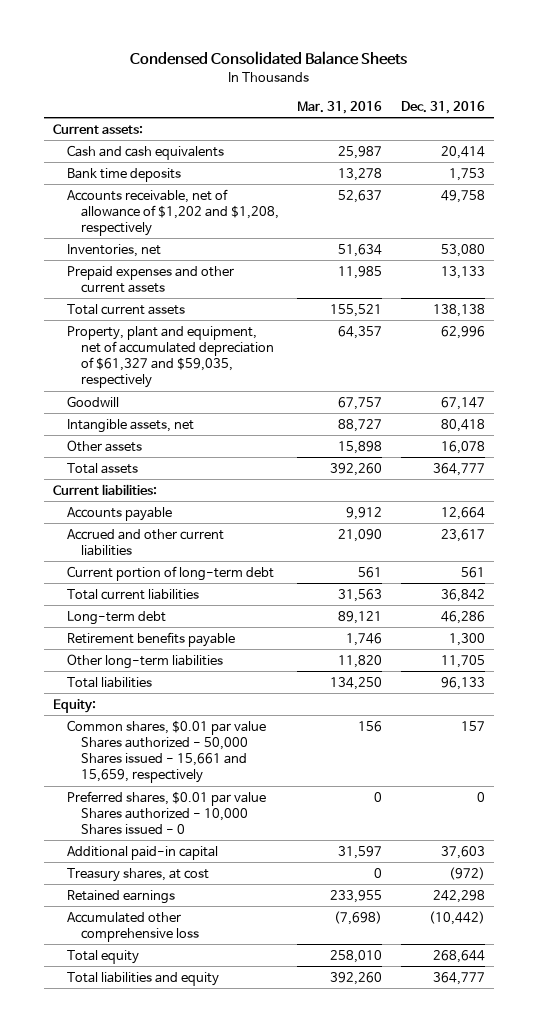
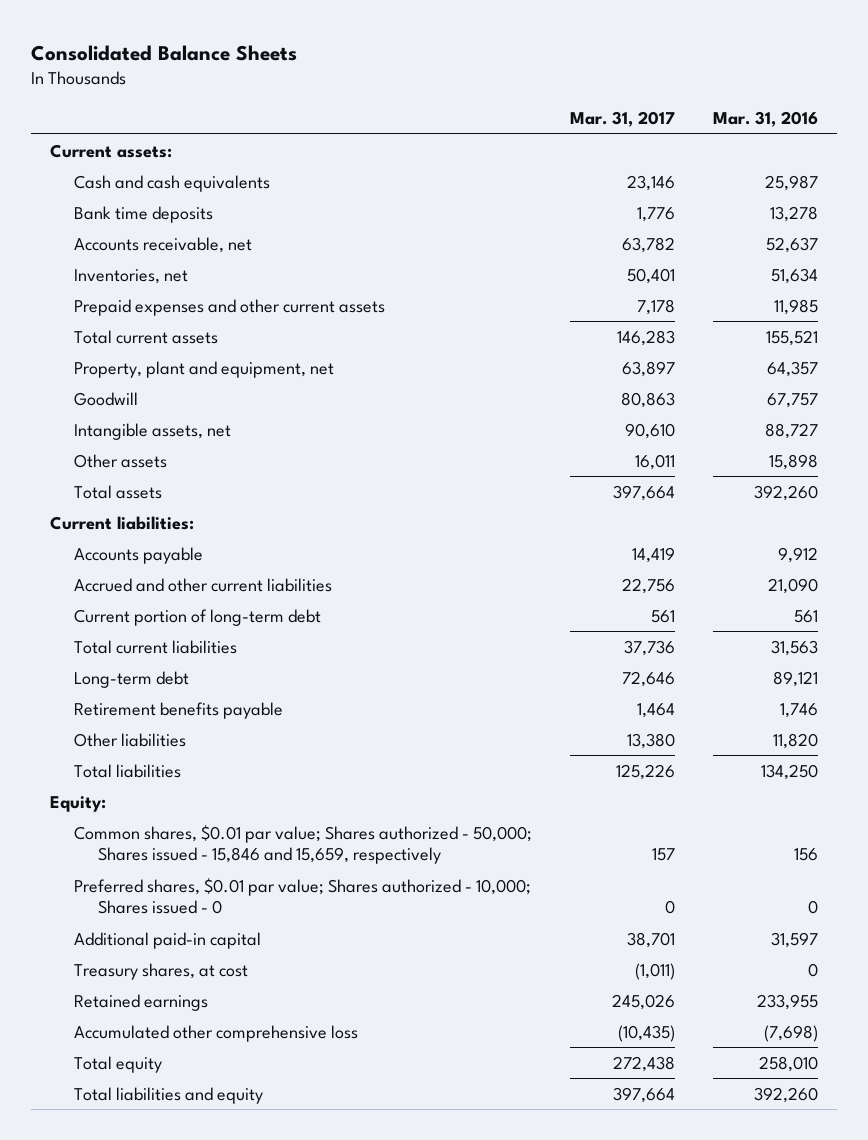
[130,51,408,66] Condensed Consolidated Balance Sheets -> [31,44,298,61] Consolidated Balance Sheets
[400,100,485,114] Dec. 31, 2016 -> none
none -> [570,110,676,127] Mar. 31, 2017
[67,188,279,237] Accounts receivable, net of allowance of $1,202 and $1,208, respectively -> [74,236,253,253] Accounts receivable, net
[67,325,274,389] Property, plant and equipment, net of accumulated depreciation of $61,327 and $59,035, respectively -> [74,360,335,378] Property, plant and equipment, net
[67,653,224,669] Other long-term liabilities -> [74,732,187,747] Other liabilities
[67,719,267,784] Common shares, $0.01 par value Shares authorized - 50,000 Shares issued - 15,661 and 15,659, respectively -> [74,824,533,865] Common shares, $0.01 par value; Shares authorized - 50,000; Shares issued - 15,846 and 15,659, respectively
[67,790,267,836] Preferred shares, $0.01 par value Shares authorized - 10,000 Shares issued - 0 -> [74,877,532,915] Preferred shares, $0.01 par value; Shares authorized - 10,000; Shares issued - 0

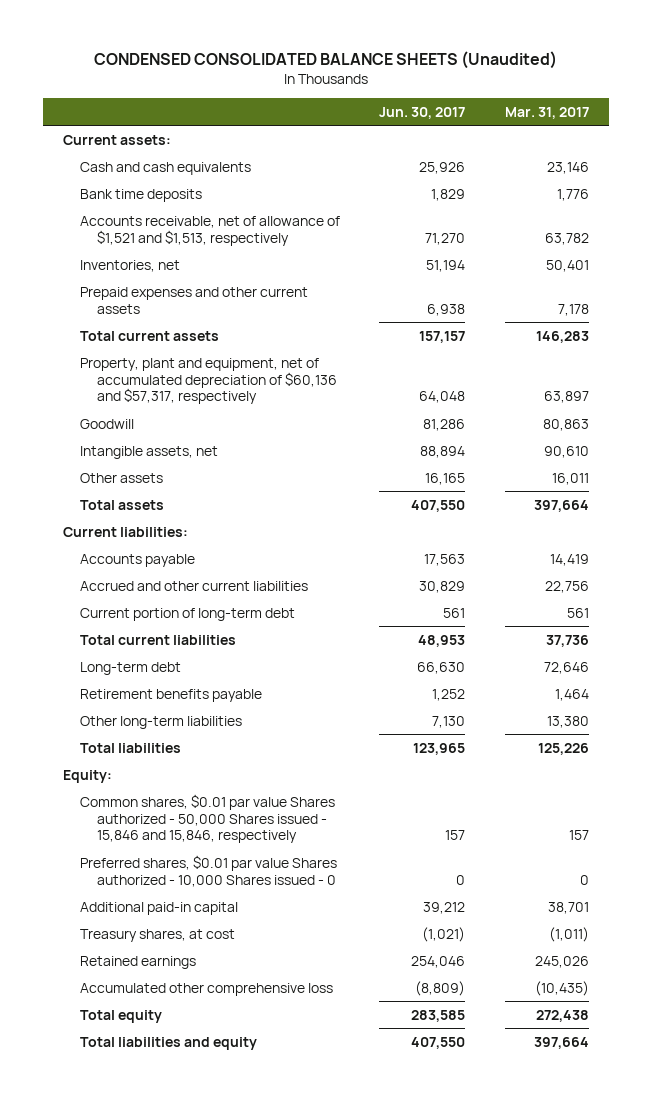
[31,44,298,61] Consolidated Balance Sheets -> [93,51,557,70] CONDENSED CONSOLIDATED BALANCE SHEETS (Unaudited)
[712,110,818,127] Mar. 31, 2016 -> none
none -> [379,106,466,119] Jun. 30, 2017
[74,236,253,253] Accounts receivable, net -> [79,215,340,246] Accounts receivable, net of allowance of $1,521 and $1,513, respectively
[74,360,335,378] Property, plant and equipment, net -> [79,357,337,405] Property, plant and equipment, net of accumulated depreciation of $60,136 and $57,317, respectively
[74,732,187,747] Other liabilities -> [79,715,242,729] Other long-term liabilities
[74,824,533,865] Common shares, $0.01 par value; Shares authorized - 50,000; Shares issued - 15,846 and 15,659, respectively -> [79,793,335,844] Common shares, $0.01 par value Shares authorized - 50,000 Shares issued - 15,846 and 15,846, respectively
[74,877,532,915] Preferred shares, $0.01 par value; Shares authorized - 10,000; Shares issued - 0 -> [79,854,337,887] Preferred shares, $0.01 par value Shares authorized - 10,000 Shares issued - 0

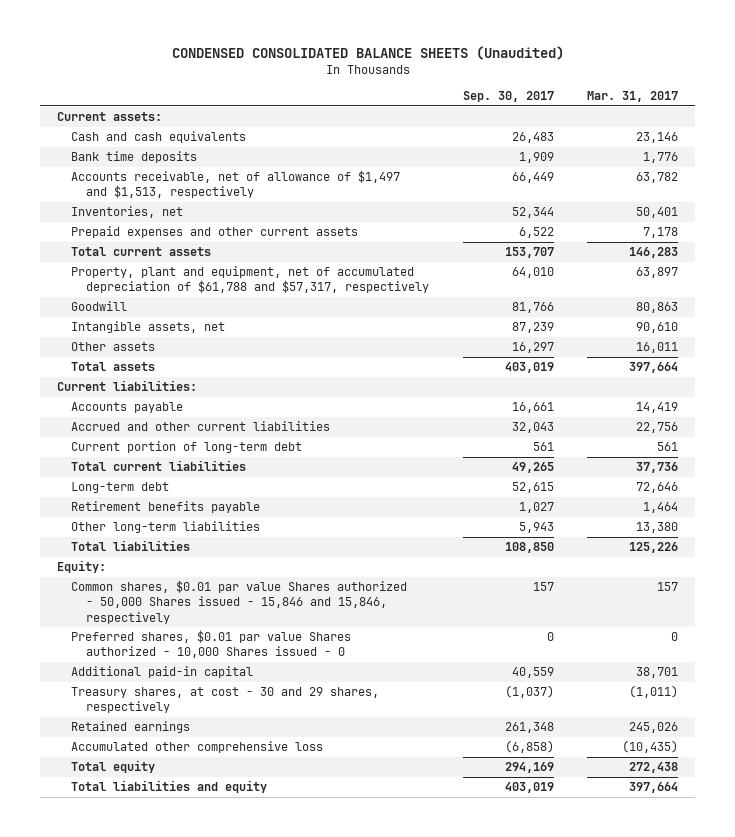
[379,106,466,119] Jun. 30, 2017 -> none
none -> [462,91,554,103] Sep. 30, 2017
[79,215,340,246] Accounts receivable, net of allowance of $1,521 and $1,513, respectively -> [71,170,401,199] Accounts receivable, net of allowance of $1,497 and $1,513, respectively
[79,357,337,405] Property, plant and equipment, net of accumulated depreciation of $60,136 and $57,317, respectively -> [71,266,429,294] Property, plant and equipment, net of accumulated depreciation of $61,788 and $57,317, respectively
[79,928,235,942] Treasury shares, at cost -> [71,687,380,714] Treasury shares, at cost - 30 and 29 shares, respectively

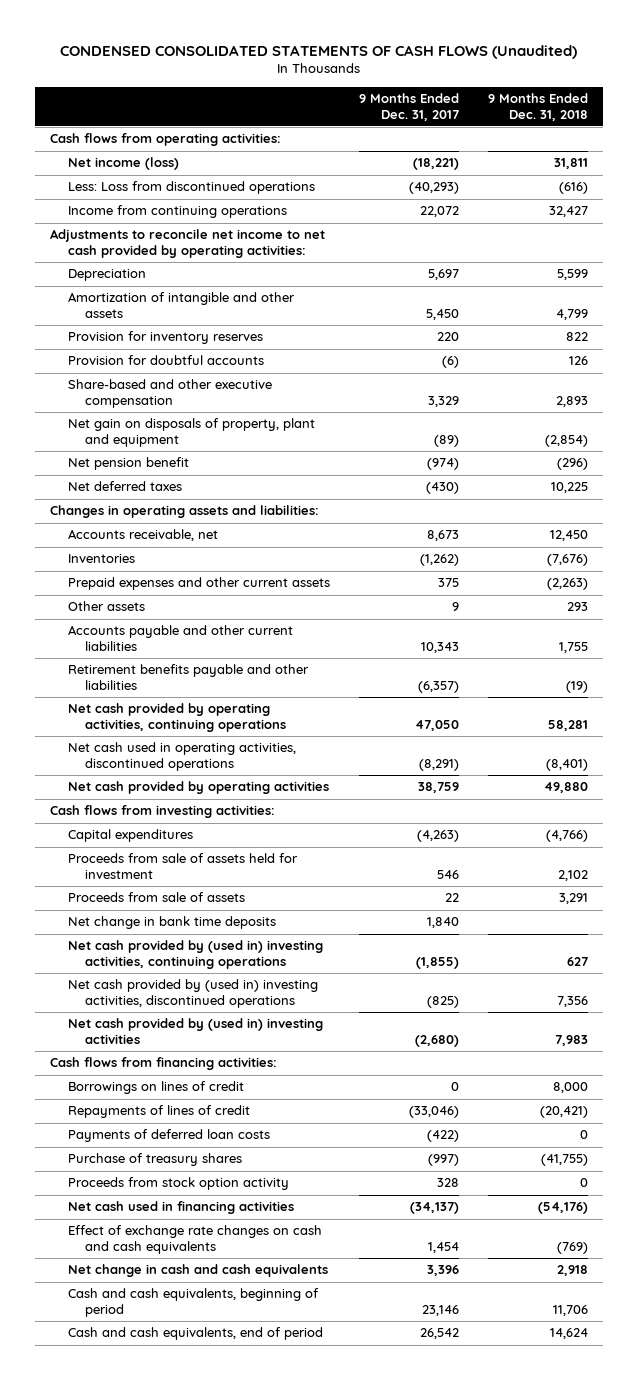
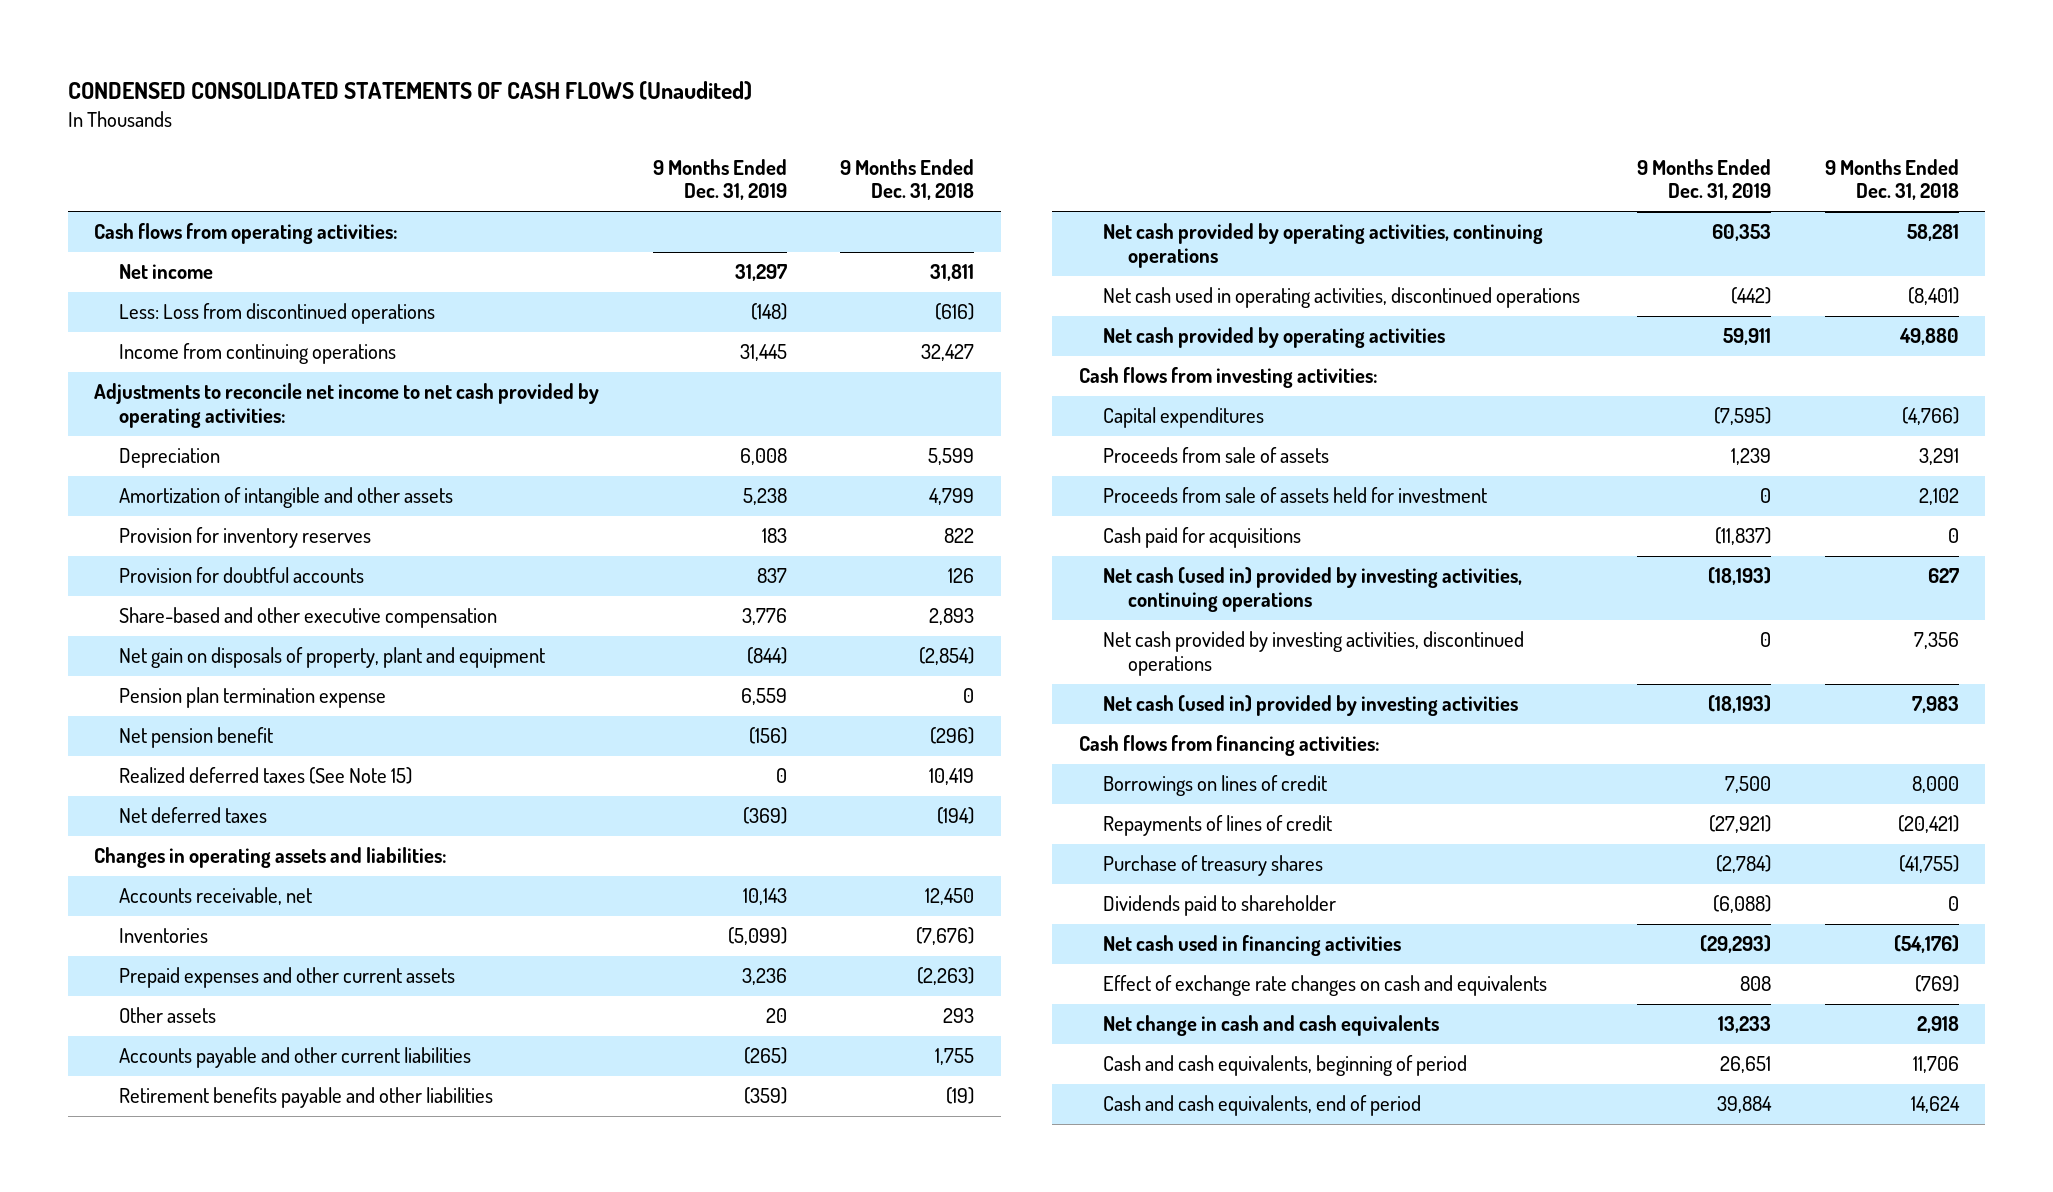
[358,93,459,121] 9 Months Ended Dec. 31, 2017 -> none
none -> [652,158,787,201] 9 Months Ended Dec. 31, 2019
[67,157,179,171] Net income (loss) -> [119,264,214,280] Net income
none -> [119,687,387,709] Pension plan termination expense
none -> [119,767,413,785] Realized deferred taxes (See Note 15)
[551,482,589,494] 10,225 -> [937,807,975,825] (194)
[67,916,276,930] Net change in bank time deposits -> none
[67,853,298,880] Proceeds from sale of assets held for investment -> [1103,487,1488,504] Proceeds from sale of assets held for investment
none -> [1103,527,1302,549] Cash paid for acquisitions
[67,940,323,970] Net cash provided by (used in) investing activities, continuing operations -> [1103,567,1523,613] Net cash (used in) provided by investing activities, continuing operations
[67,979,318,1009] Net cash provided by (used in) investing activities, discontinued operations -> [1103,631,1525,677] Net cash provided by investing activities, discontinued operations
[67,1018,323,1045] Net cash provided by (used in) investing activities -> [1103,695,1519,717] Net cash (used in) provided by investing activities
[67,1129,270,1143] Payments of deferred loan costs -> none
[67,1177,289,1191] Proceeds from stock option activity -> none
none -> [1103,895,1337,917] Dividends paid to shareholder
[67,1225,322,1255] Effect of exchange rate changes on cash and cash equivalents -> [1103,975,1548,997] Effect of exchange rate changes on cash and equivalents

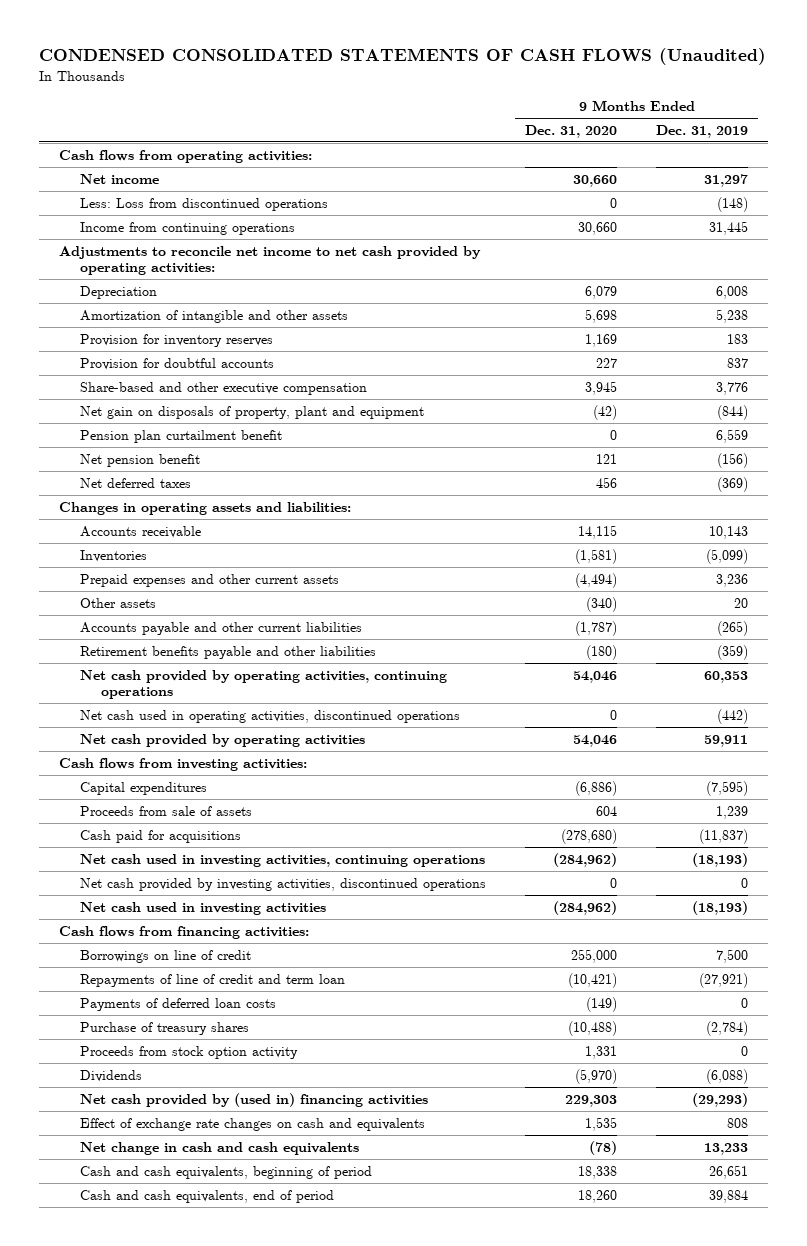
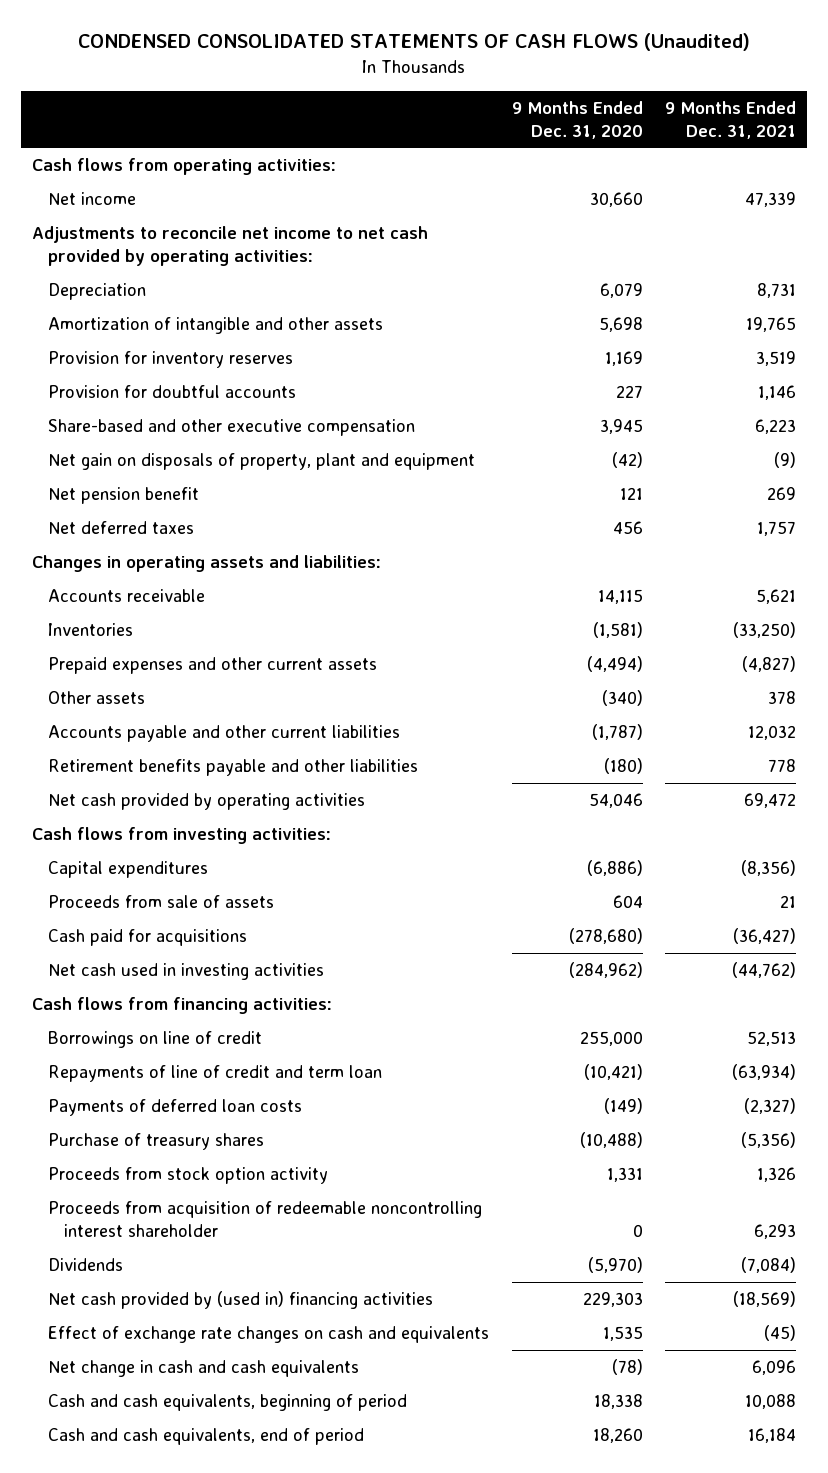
[656,125,749,139] Dec. 31, 2019 -> none
none -> [665,100,797,139] 9 Months Ended Dec. 31, 2021
[79,197,328,211] Less: Loss from discontinued operations -> none
[79,221,295,235] Income from continuing operations -> none
[79,429,282,443] Pension plan curtailment benefit -> none
[79,669,447,700] Net cash provided by operating activities, continuing operations -> none
[79,709,460,723] Net cash used in operating activities, discontinued operations -> none
[79,853,485,867] Net cash used in investing activities, continuing operations -> none
[79,877,486,891] Net cash provided by investing activities, discontinued operations -> none
none -> [48,1201,483,1237] Proceeds from acquisition of redeemable noncontrolling interest shareholder

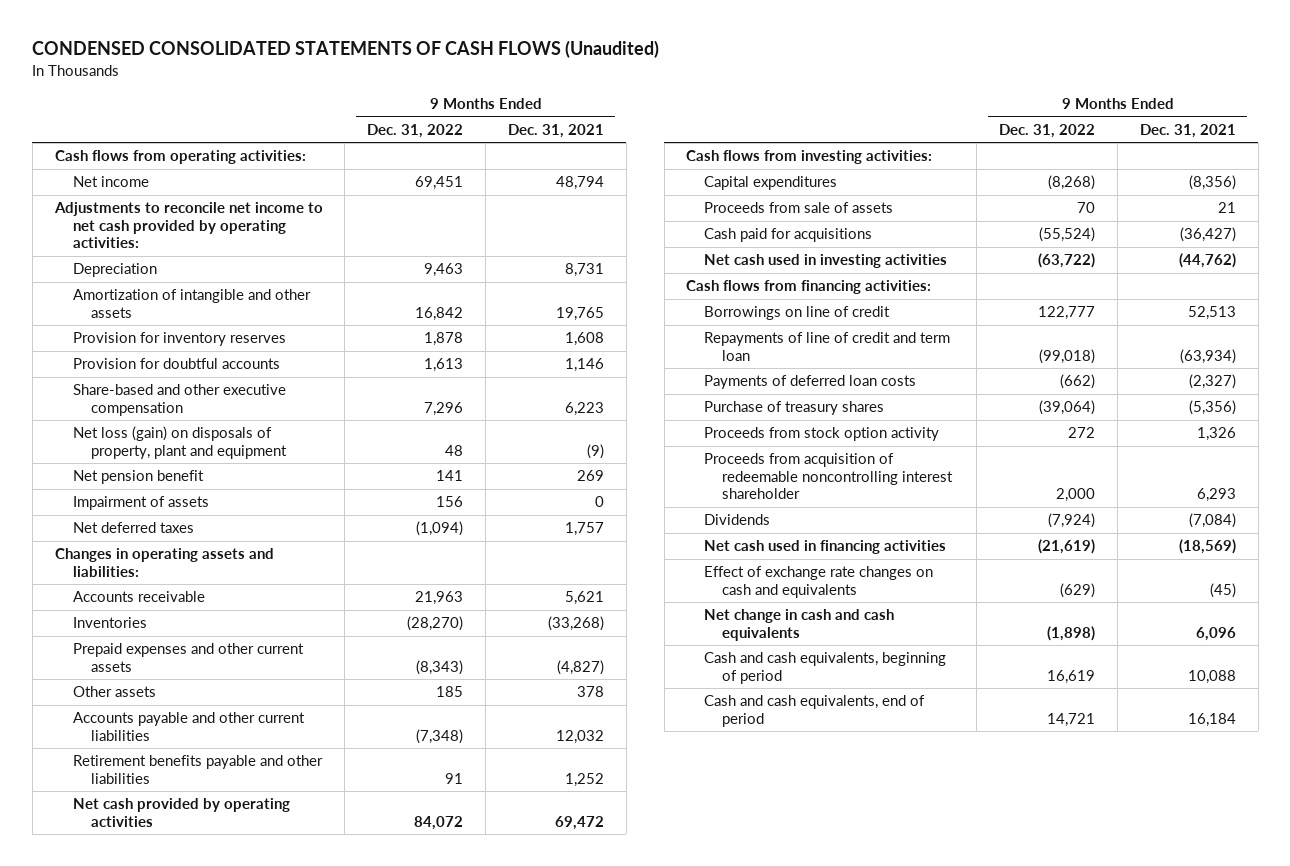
[511,100,643,139] 9 Months Ended Dec. 31, 2020 -> none
none -> [367,123,464,138] Dec. 31, 2022
[745,192,797,208] 47,339 -> [556,176,605,191] 48,794
[756,351,797,367] 3,519 -> [565,332,605,347] 1,608
[48,453,476,471] Net gain on disposals of property, plant and equipment -> [72,426,287,459] Net loss (gain) on disposals of property, plant and equipment
none -> [72,496,209,511] Impairment of assets
[733,622,797,639] (33,250) -> [548,616,605,632] (33,268)
[768,759,797,773] 778 -> [565,772,605,787] 1,252
[48,1291,434,1310] Net cash provided by (used in) financing activities -> [704,540,947,555] Net cash used in financing activities

